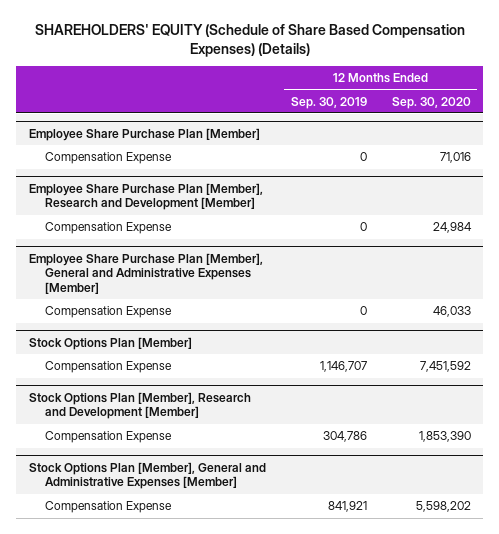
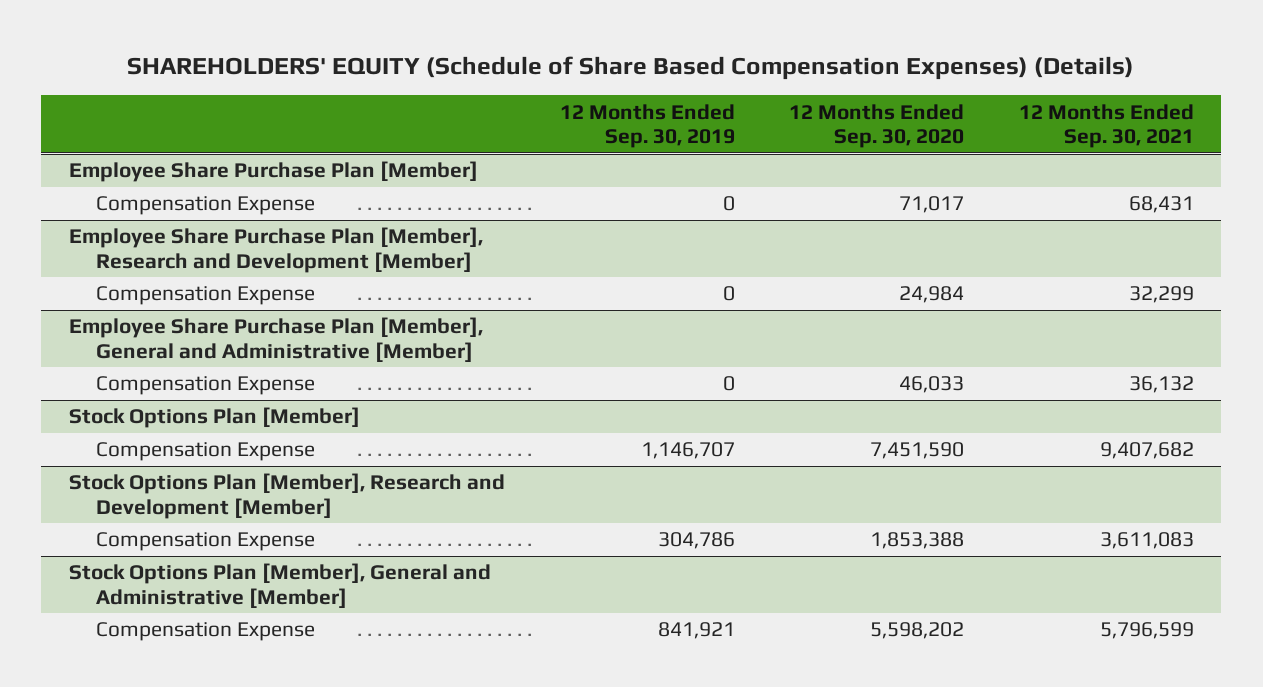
none -> [1018,103,1194,149] 12 Months Ended Sep. 30, 2021
[439,152,471,164] 71,016 -> [899,196,965,214] 71,017
[28,252,263,294] Employee Share Purchase Plan [Member], General and Administrative Expenses [Member] -> [68,317,483,362] Employee Share Purchase Plan [Member], General and Administrative [Member]
[419,361,471,373] 7,451,592 -> [870,442,965,460] 7,451,590
[418,431,471,443] 1,853,390 -> [870,532,965,550] 1,853,388
[28,461,266,490] Stock Options Plan [Member], General and Administrative Expenses [Member] -> [68,563,491,608] Stock Options Plan [Member], General and Administrative [Member]

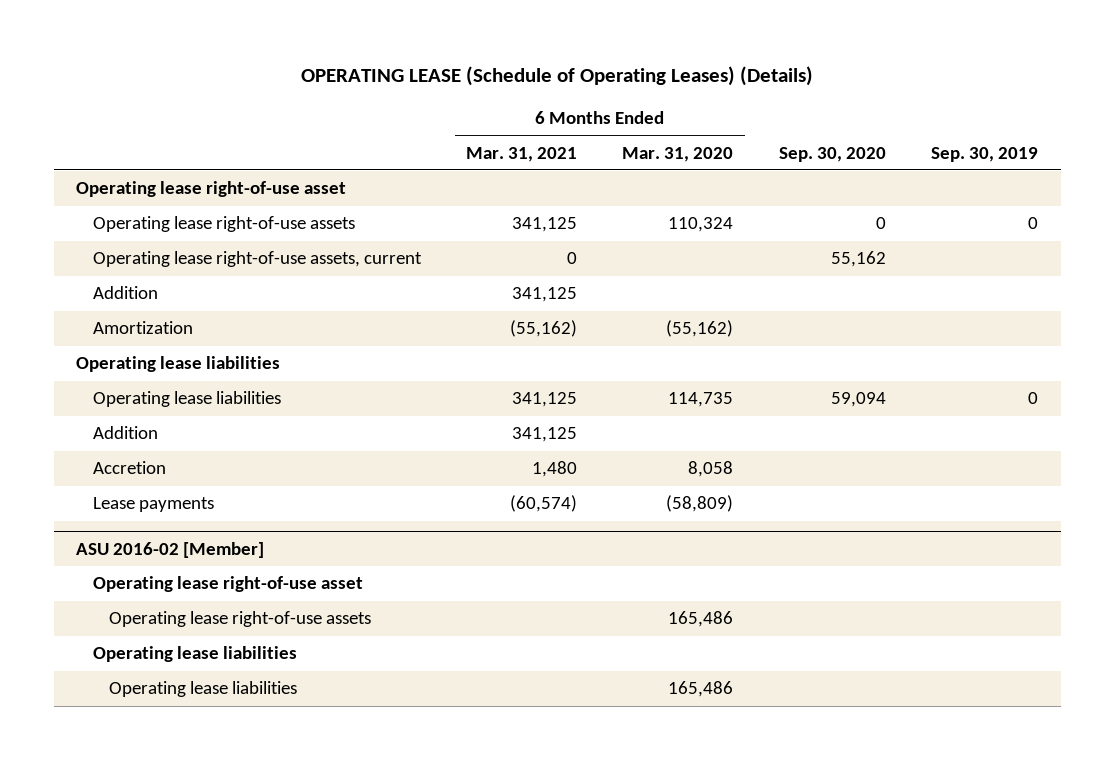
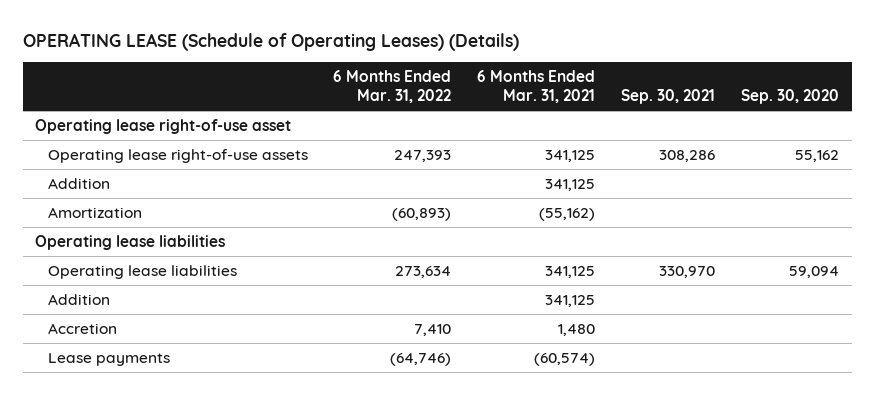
[622,146,734,162] Mar. 31, 2020 -> none
[930,146,1038,162] Sep. 30, 2019 -> none
none -> [333,69,452,104] 6 Months Ended Mar. 31, 2022
none -> [621,89,716,105] Sep. 30, 2021
[92,251,422,268] Operating lease right-of-use assets, current -> none
[875,217,886,230] 0 -> [794,149,839,162] 55,162
[76,541,265,558] ASU 2016-02 [Member] -> none
[92,576,363,593] Operating lease right-of-use asset -> none
[108,611,371,628] Operating lease right-of-use assets -> none
[92,646,297,663] Operating lease liabilities -> none
[108,681,297,698] Operating lease liabilities -> none

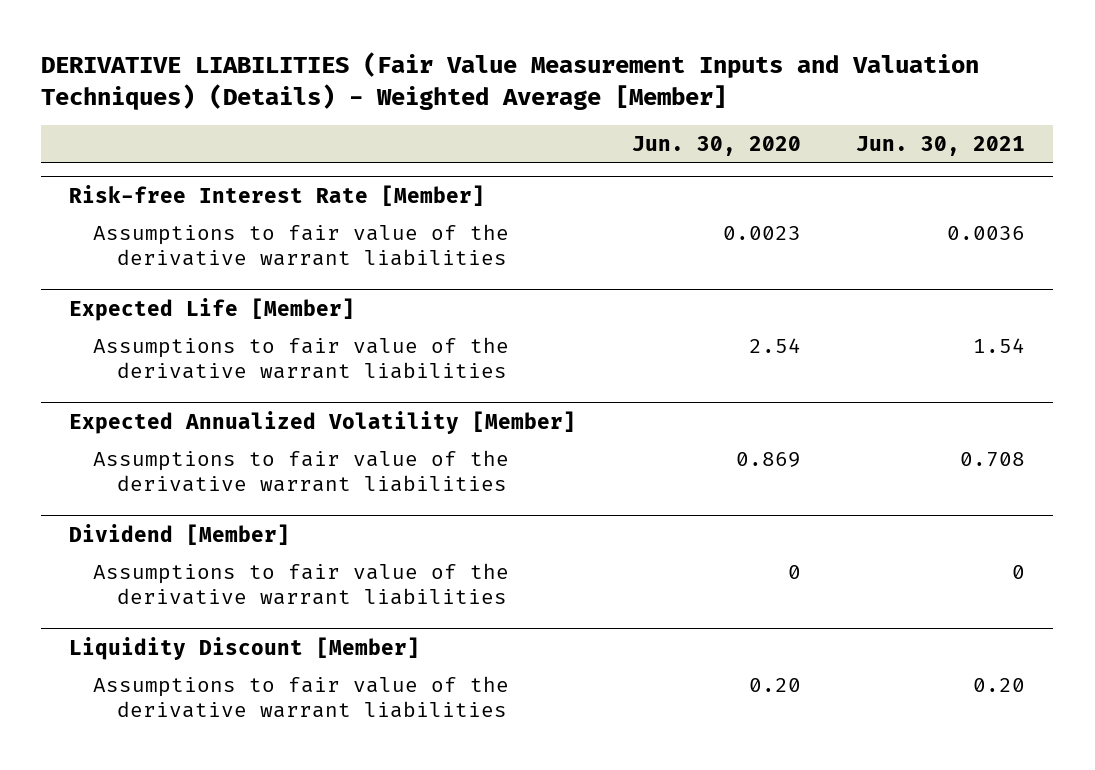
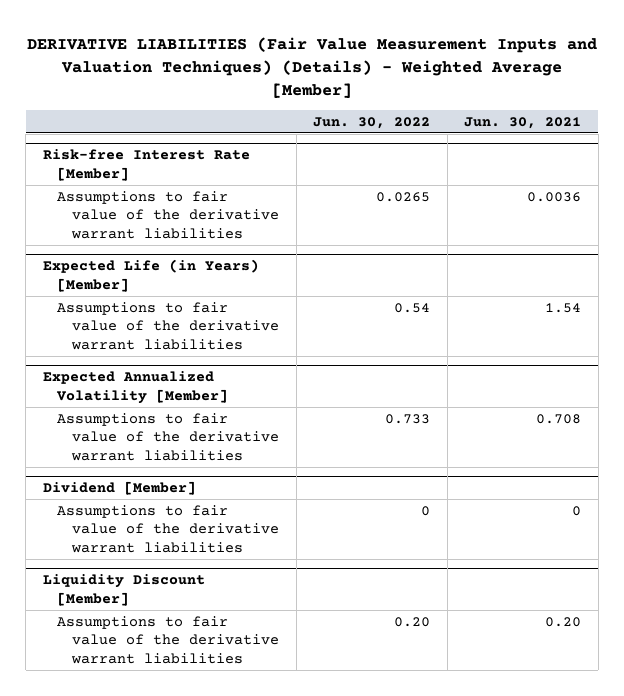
[631,135,801,156] Jun. 30, 2020 -> none
none -> [313,116,431,129] Jun. 30, 2022
[69,297,356,321] Expected Life [Member] -> [42,258,259,292] Expected Life (in Years) [Member]

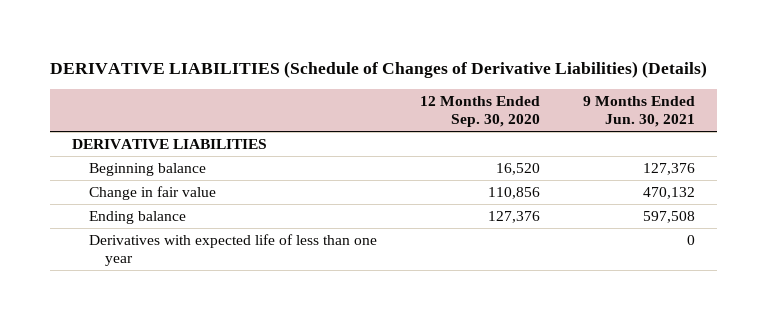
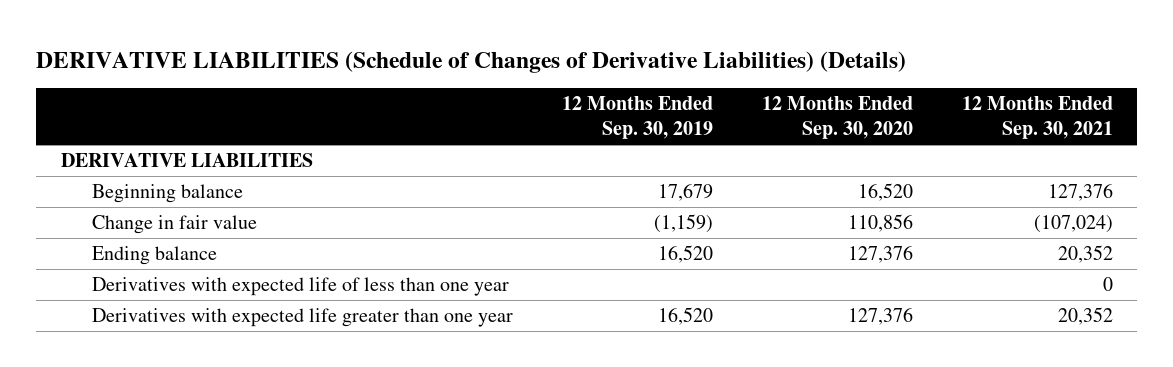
[583,96,696,128] 9 Months Ended Jun. 30, 2021 -> none
none -> [562,96,714,140] 12 Months Ended Sep. 30, 2019
none -> [961,96,1113,140] 12 Months Ended Sep. 30, 2021
none -> [92,308,514,328] Derivatives with expected life greater than one year

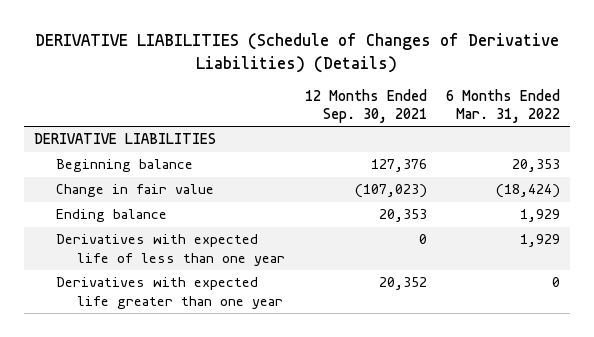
[562,96,714,140] 12 Months Ended Sep. 30, 2019 -> none
[761,96,913,140] 12 Months Ended Sep. 30, 2020 -> none
none -> [446,88,561,124] 6 Months Ended Mar. 31, 2022
[1033,215,1113,234] (107,024) -> [354,184,427,199] (107,023)
[1057,245,1113,264] 20,352 -> [378,209,427,223] 20,353

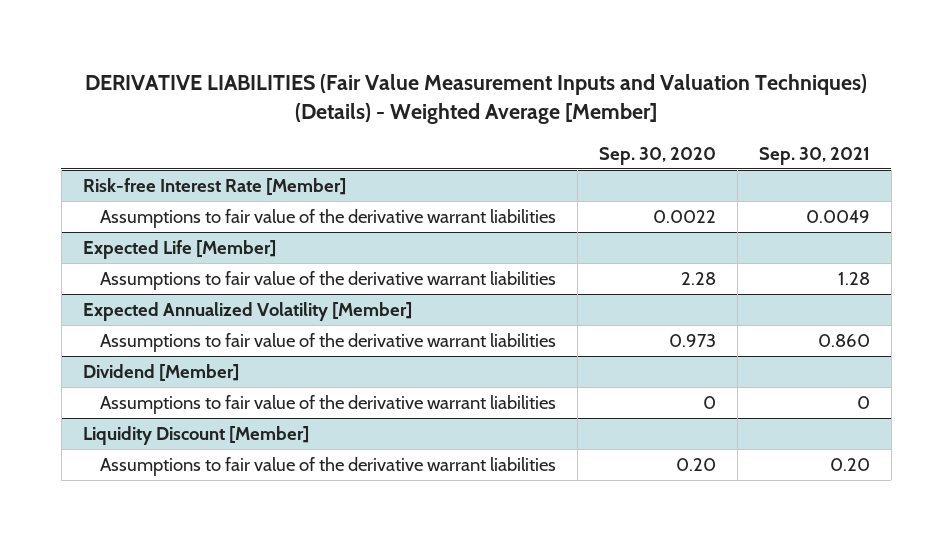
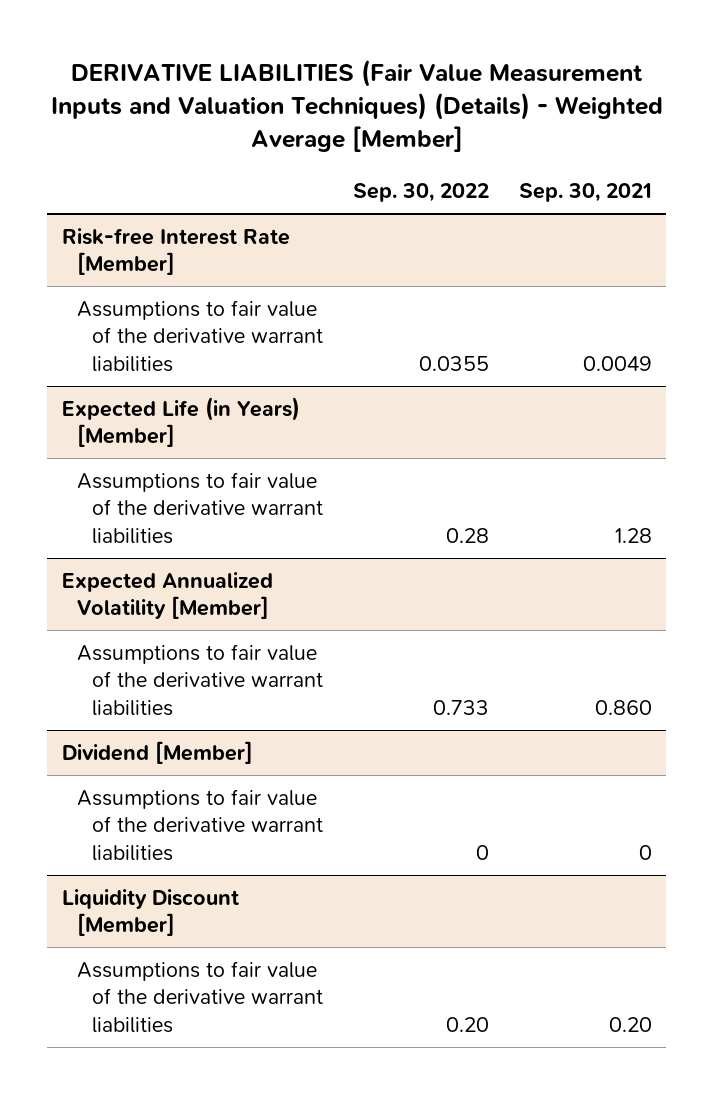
[598,146,716,165] Sep. 30, 2020 -> none
none -> [352,183,489,203] Sep. 30, 2022
[82,240,276,260] Expected Life [Member] -> [61,396,300,448] Expected Life (in Years) [Member]

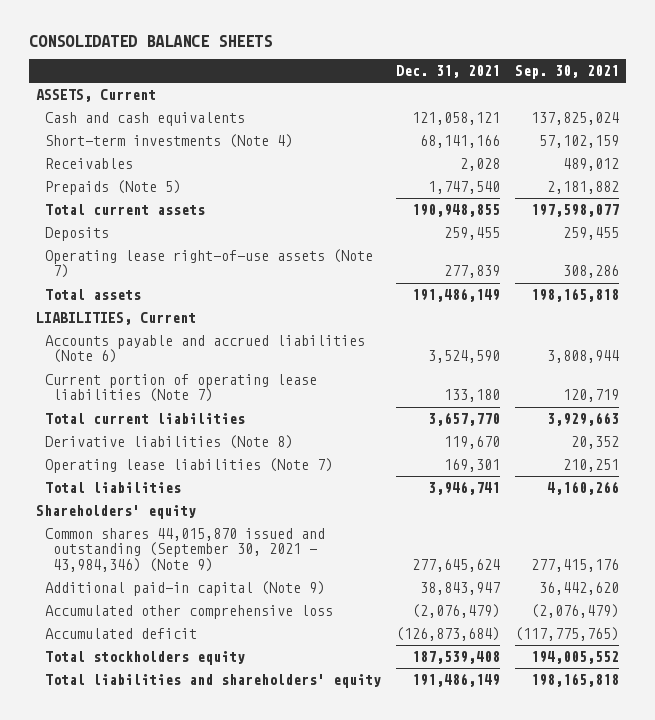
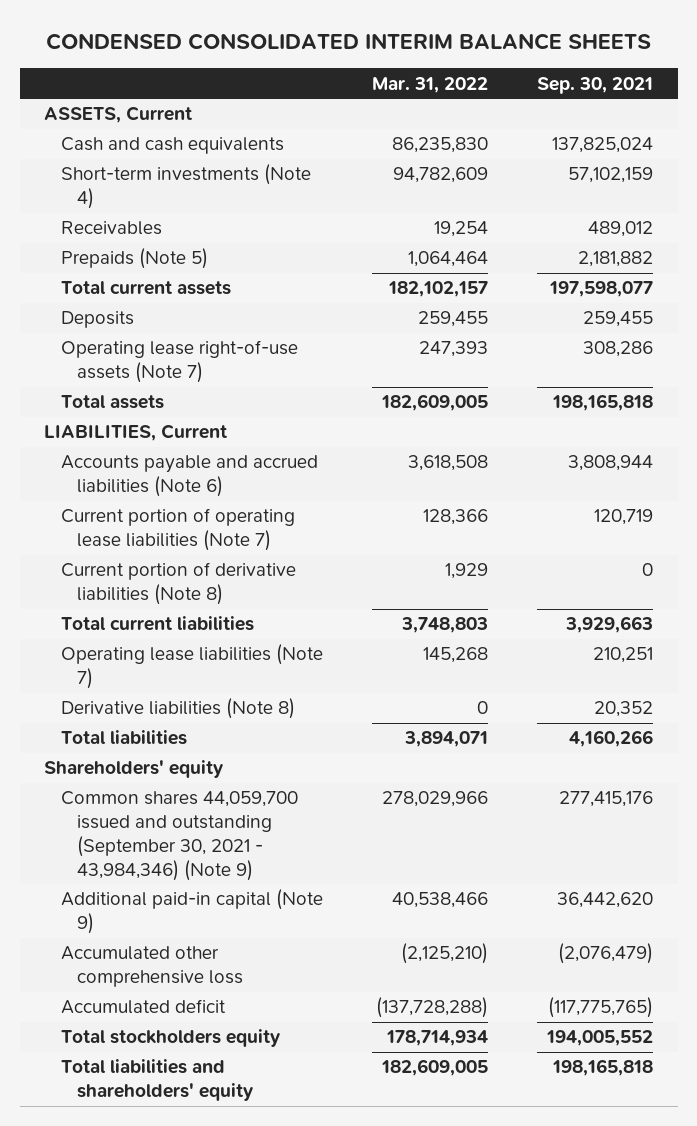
[28,35,272,48] CONSOLIDATED BALANCE SHEETS -> [45,33,651,51] CONDENSED CONSOLIDATED INTERIM BALANCE SHEETS
[395,65,500,79] Dec. 31, 2021 -> none
none -> [371,76,488,93] Mar. 31, 2022
none -> [60,562,296,606] Current portion of derivative liabilities (Note 8)
[44,435,293,450] Derivative liabilities (Note 8) -> [60,698,295,720] Derivative liabilities (Note 8)
[44,528,325,572] Common shares 44,015,870 issued and outstanding (September 30, 2021 - 43,984,346) (Note 9) -> [60,791,298,881] Common shares 44,059,700 issued and outstanding (September 30, 2021 - 43,984,346) (Note 9)

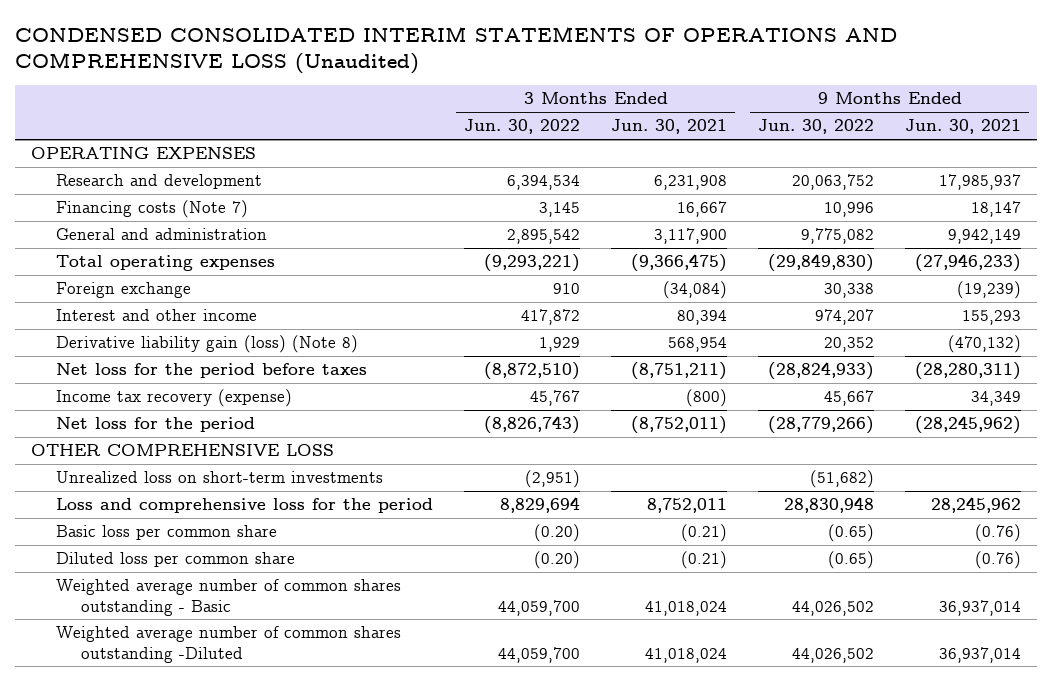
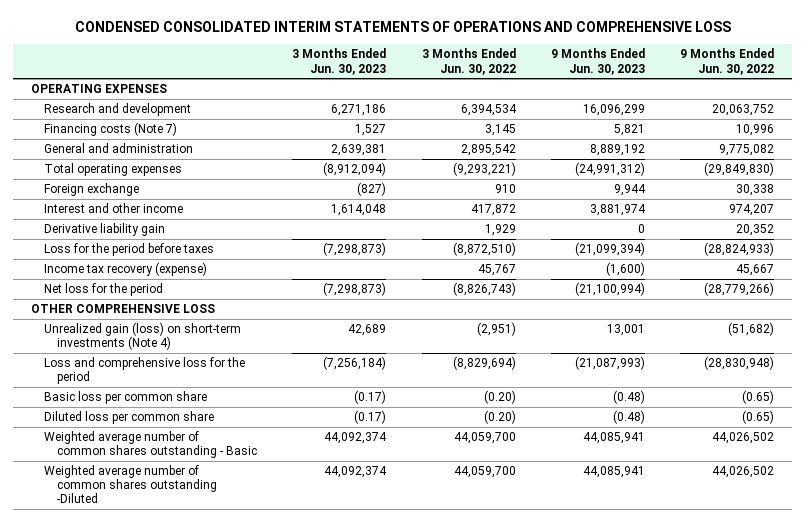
[15,25,898,75] CONDENSED CONSOLIDATED INTERIM STATEMENTS OF OPERATIONS AND COMPREHENSIVE LOSS (Unaudited) -> [74,21,731,33] CONDENSED CONSOLIDATED INTERIM STATEMENTS OF OPERATIONS AND COMPREHENSIVE LOSS
[611,119,728,135] Jun. 30, 2021 -> none
[905,119,1022,135] Jun. 30, 2021 -> none
none -> [292,48,387,75] 3 Months Ended Jun. 30, 2023
none -> [551,48,646,75] 9 Months Ended Jun. 30, 2023
[56,335,359,354] Derivative liability gain (loss) (Note 8) -> [44,223,166,237] Derivative liability gain
[56,363,368,379] Net loss for the period before taxes -> [44,243,215,257] Loss for the period before taxes
[56,471,384,484] Unrealized loss on short-term investments -> [44,322,242,351] Unrealized gain (loss) on short-term investments (Note 4)
[500,497,581,514] 8,829,694 -> [452,356,516,371] (8,829,694)
[784,497,875,514] 28,830,948 -> [704,356,775,371] (28,830,948)

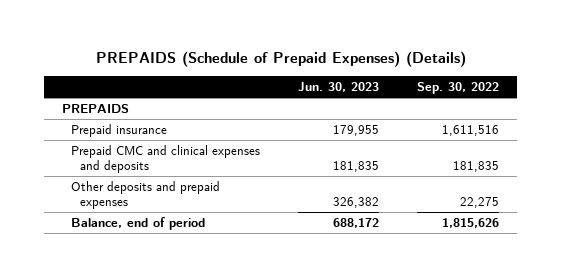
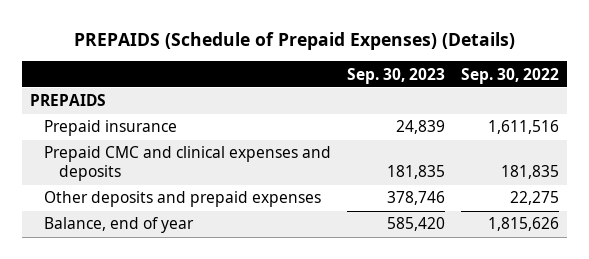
[297,81,379,92] Jun. 30, 2023 -> none
none -> [347,67,446,84] Sep. 30, 2023
[71,217,206,231] Balance, end of period -> [44,217,195,234] Balance, end of year

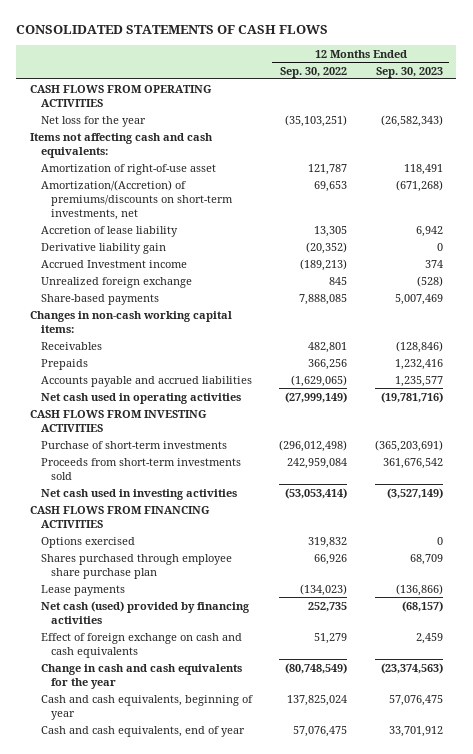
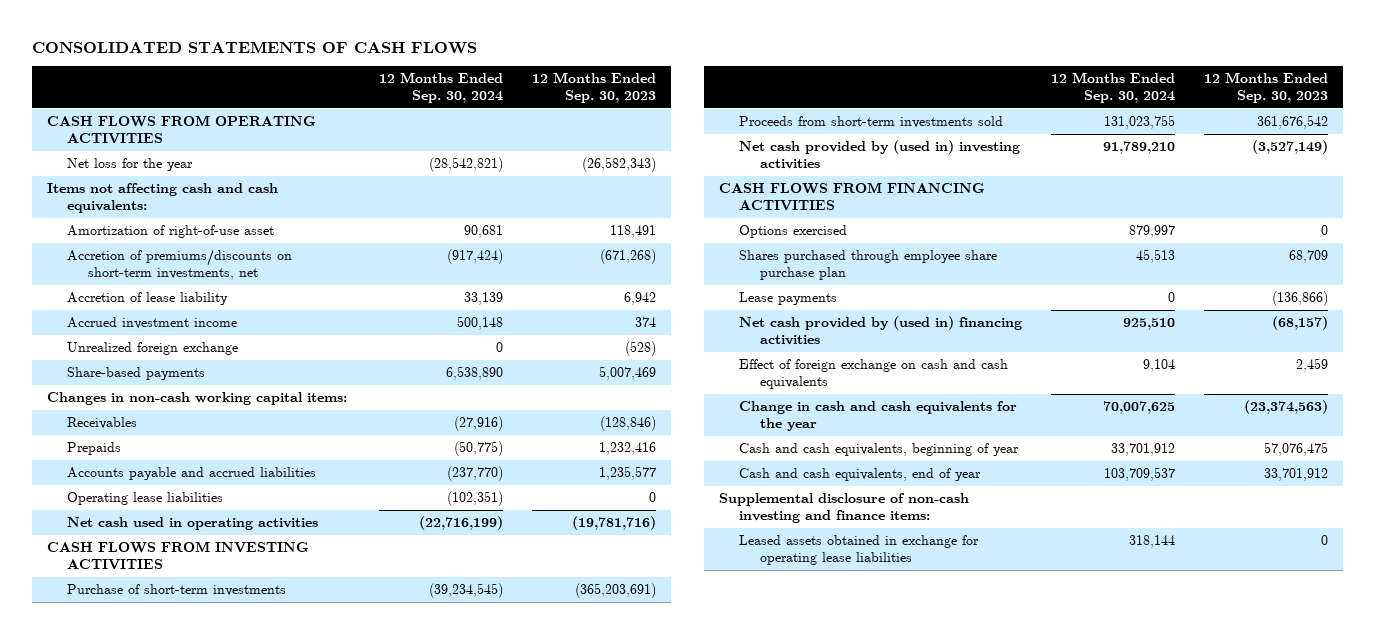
[280,66,348,78] Sep. 30, 2022 -> none
none -> [379,72,504,104] 12 Months Ended Sep. 30, 2024
[40,179,233,220] Amortization/(Accretion) of premiums/discounts on short-term investments, net -> [67,248,293,280] Accretion of premiums/discounts on short-term investments, net
[40,242,166,254] Derivative liability gain -> none
[40,259,187,268] Accrued Investment income -> [67,316,238,329] Accrued investment income
none -> [67,491,224,505] Operating lease liabilities
[40,488,237,500] Net cash used in investing activities -> [739,139,1021,169] Net cash provided by (used in) investing activities
[40,600,250,624] Net cash (used) provided by financing activities -> [739,315,1023,345] Net cash provided by (used in) financing activities
none -> [718,492,969,523] Supplemental disclosure of non-cash investing and finance items:
none -> [739,534,980,565] Leased assets obtained in exchange for operating lease liabilities

